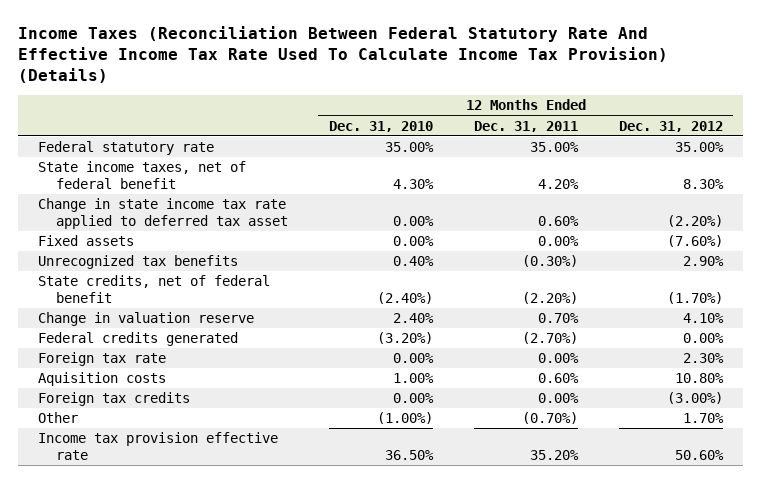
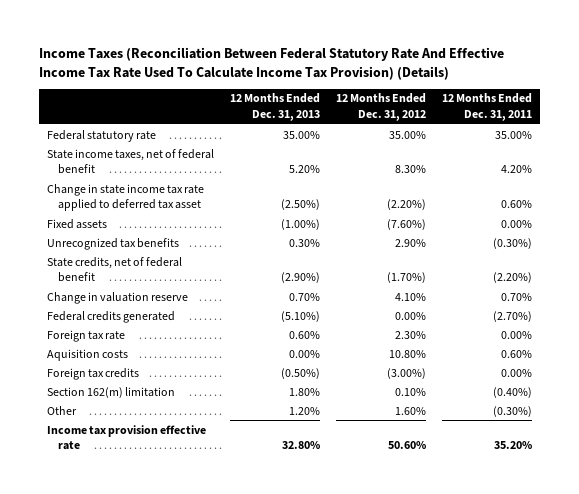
[328,120,433,132] Dec. 31, 2010 -> none
none -> [229,93,320,122] 12 Months Ended Dec. 31, 2013
none -> [46,386,175,398] Section 162(m) limitation
[521,412,578,425] (0.70%) -> [492,405,532,417] (0.30%)
[682,413,724,424] 1.70% -> [394,406,426,415] 1.60%

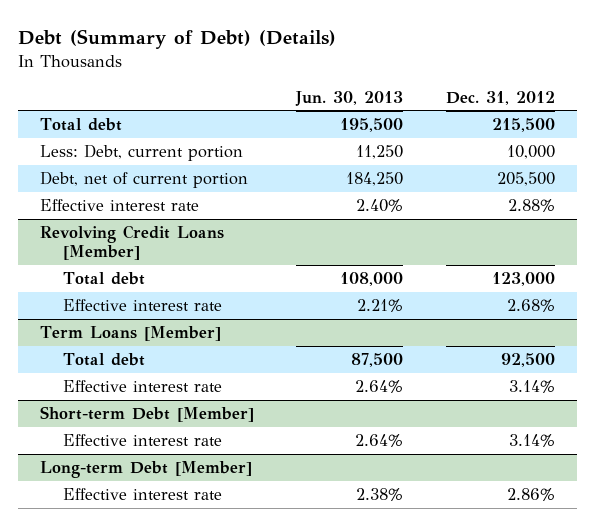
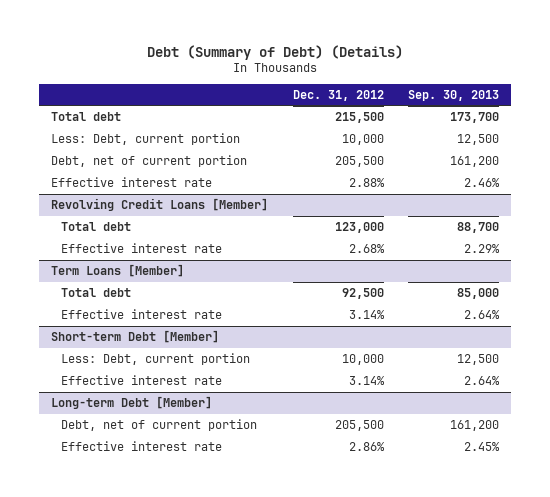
[295,90,404,106] Jun. 30, 2013 -> none
none -> [408,89,500,101] Sep. 30, 2013
none -> [60,353,250,366] Less: Debt, current portion
none -> [60,419,257,432] Debt, net of current portion

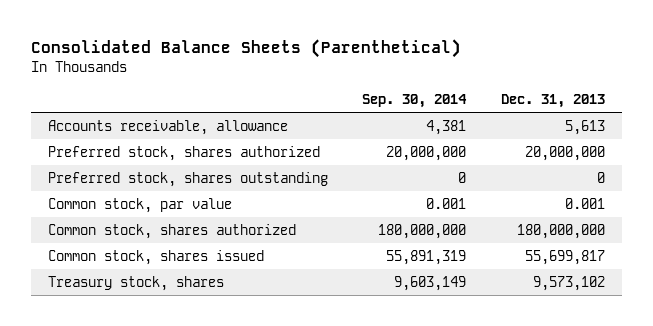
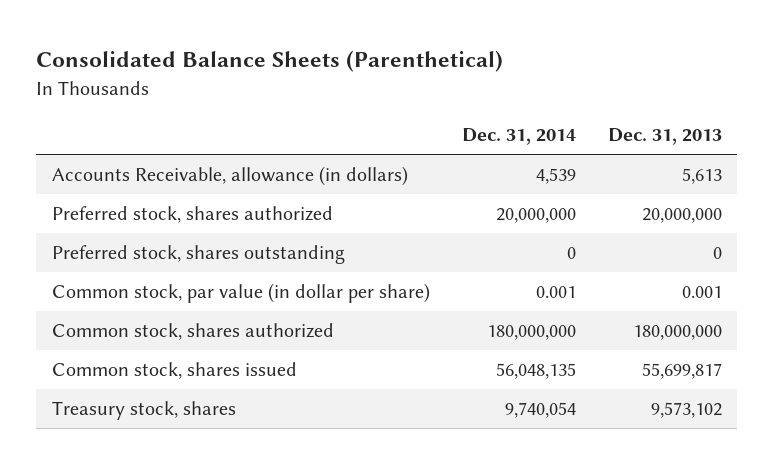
[362,93,468,108] Sep. 30, 2014 -> none
none -> [461,127,576,145] Dec. 31, 2014
[47,120,288,136] Accounts receivable, allowance -> [52,166,409,187] Accounts Receivable, allowance (in dollars)
[47,198,232,214] Common stock, par value -> [52,283,431,304] Common stock, par value (in dollar per share)

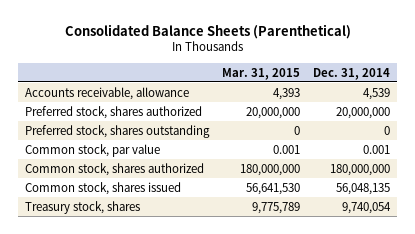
[607,127,722,145] Dec. 31, 2013 -> none
none -> [222,67,301,80] Mar. 31, 2015
[52,166,409,187] Accounts Receivable, allowance (in dollars) -> [24,86,189,100] Accounts receivable, allowance
[52,283,431,304] Common stock, par value (in dollar per share) -> [24,143,160,157] Common stock, par value

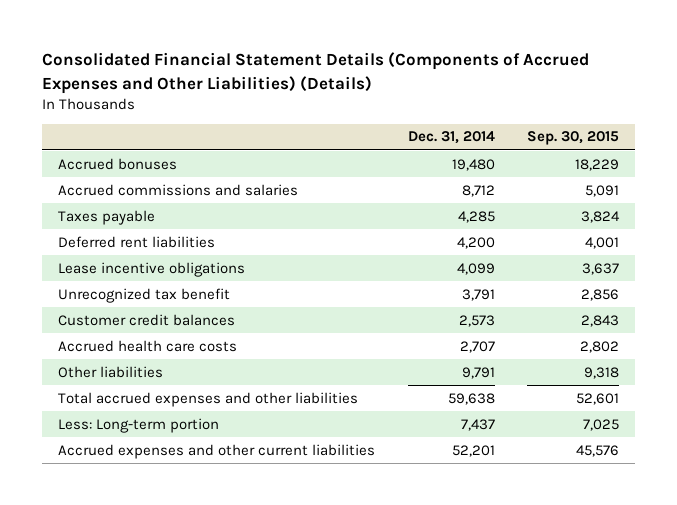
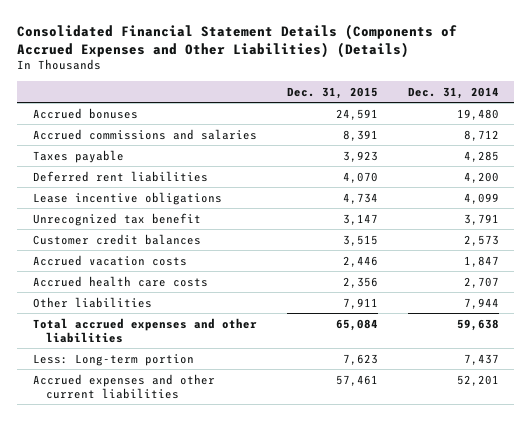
[526,131,619,146] Sep. 30, 2015 -> none
none -> [286,86,378,99] Dec. 31, 2015
none -> [32,254,187,266] Accrued vacation costs
[461,366,495,379] 9,791 -> [464,297,500,309] 7,944

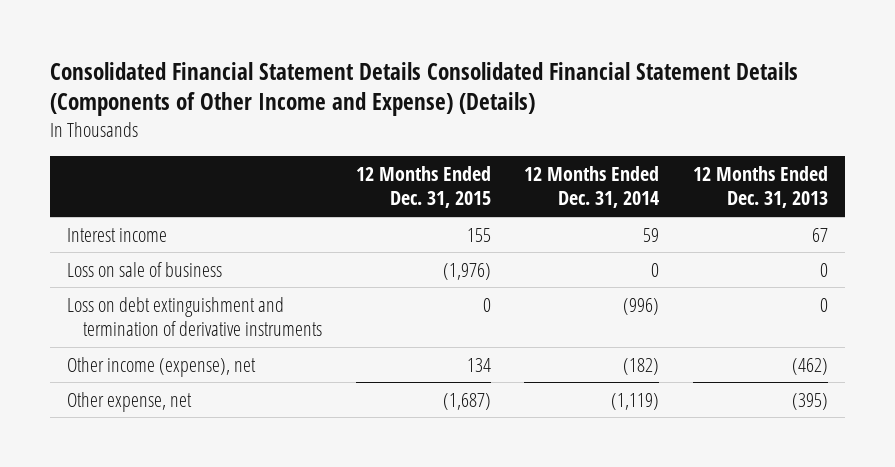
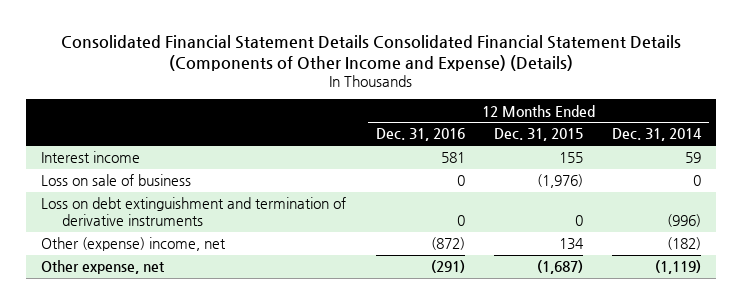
[693,165,829,209] 12 Months Ended Dec. 31, 2013 -> none
none -> [375,128,465,142] Dec. 31, 2016
[66,356,256,377] Other income (expense), net -> [41,237,227,252] Other (expense) income, net

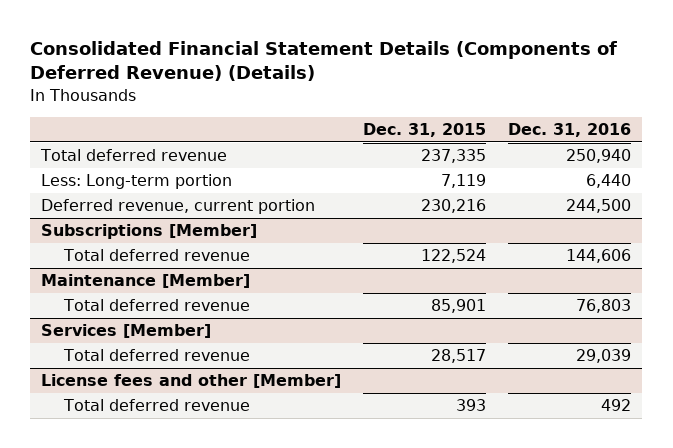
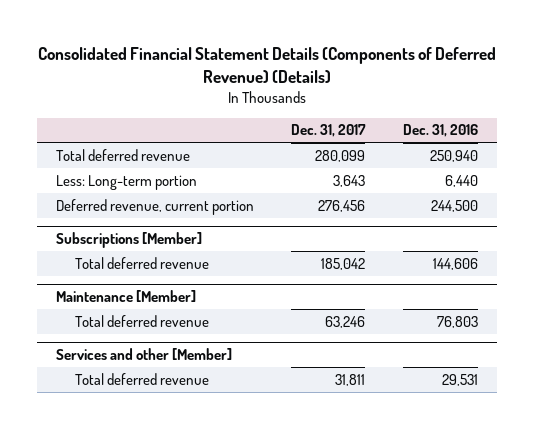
[363,122,487,137] Dec. 31, 2015 -> none
none -> [291,124,367,138] Dec. 31, 2017
[41,374,342,389] License fees and other [Member] -> none
[63,399,251,412] Total deferred revenue -> none
[41,324,212,339] Services [Member] -> [55,348,232,361] Services and other [Member]
[576,349,632,364] 29,039 -> [442,373,479,386] 29,531

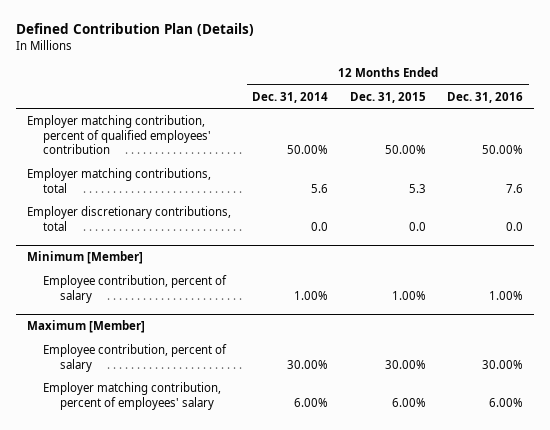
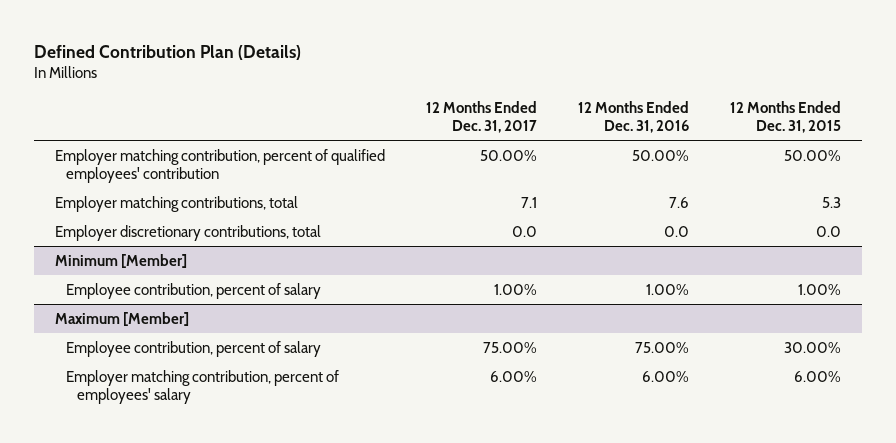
[252,91,329,103] Dec. 31, 2014 -> none
none -> [425,101,537,133] 12 Months Ended Dec. 31, 2017
[482,359,524,369] 30.00% -> [634,341,689,353] 75.00%

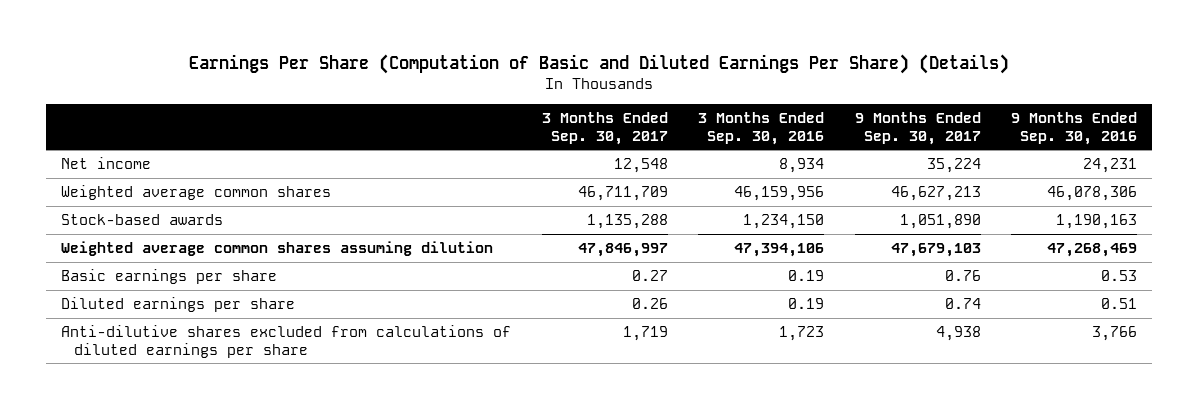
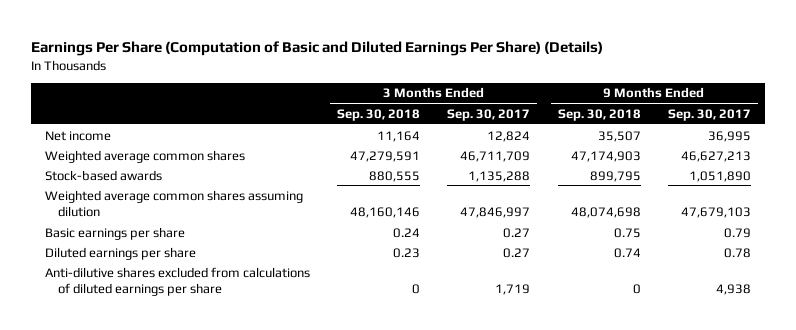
[698,112,825,145] 3 Months Ended Sep. 30, 2016 -> none
[1011,112,1138,145] 9 Months Ended Sep. 30, 2016 -> none
none -> [337,108,421,121] Sep. 30, 2018
none -> [557,108,641,121] Sep. 30, 2018
[613,158,668,174] 12,548 -> [487,130,531,142] 12,824
[926,158,981,174] 35,224 -> [707,130,751,142] 36,995
[944,270,981,282] 0.76 -> [723,227,751,238] 0.79
[631,298,668,310] 0.26 -> [503,247,531,258] 0.27
[944,298,981,310] 0.74 -> [723,247,751,258] 0.78

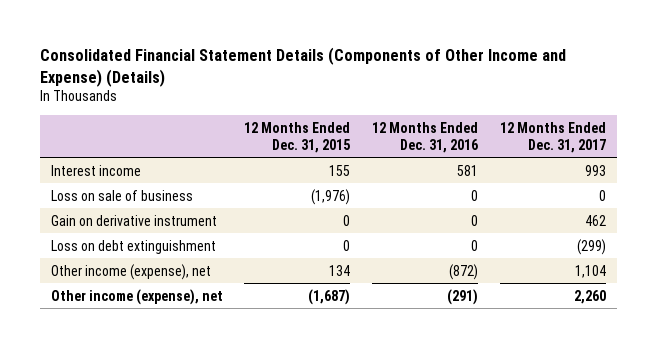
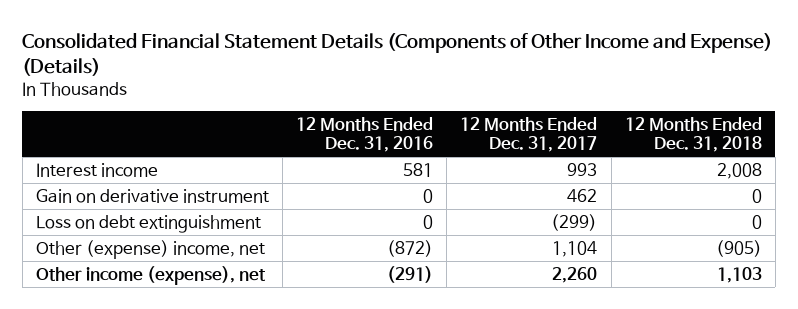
[244,121,351,153] 12 Months Ended Dec. 31, 2015 -> none
none -> [624,117,762,153] 12 Months Ended Dec. 31, 2018
[50,189,193,201] Loss on sale of business -> none
[50,263,211,280] Other income (expense), net -> [35,239,265,259] Other (expense) income, net

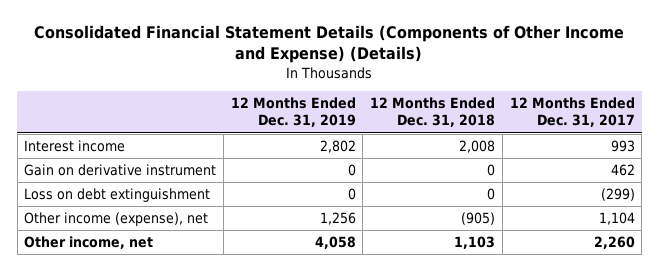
[296,117,434,153] 12 Months Ended Dec. 31, 2016 -> none
none -> [230,97,356,128] 12 Months Ended Dec. 31, 2019
[35,239,265,259] Other (expense) income, net -> [24,212,209,227] Other income (expense), net
[35,265,266,285] Other income (expense), net -> [24,236,154,250] Other income, net

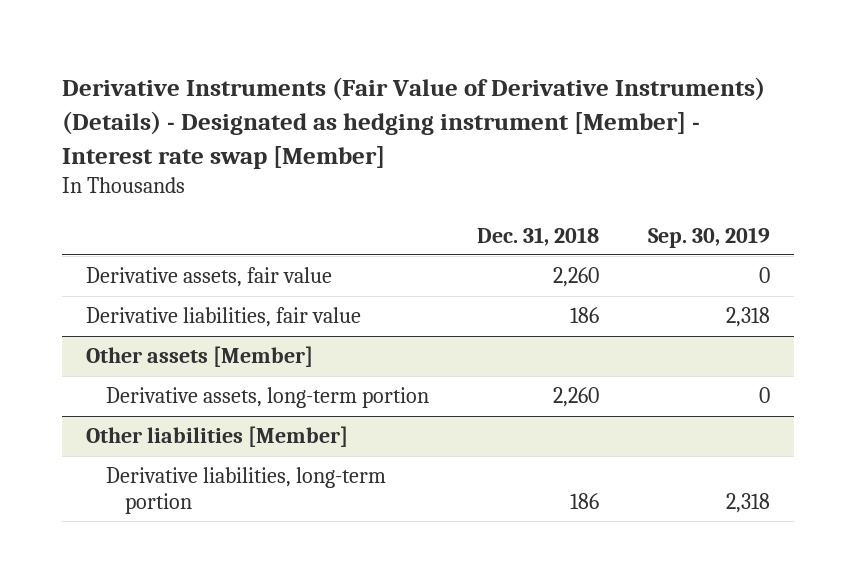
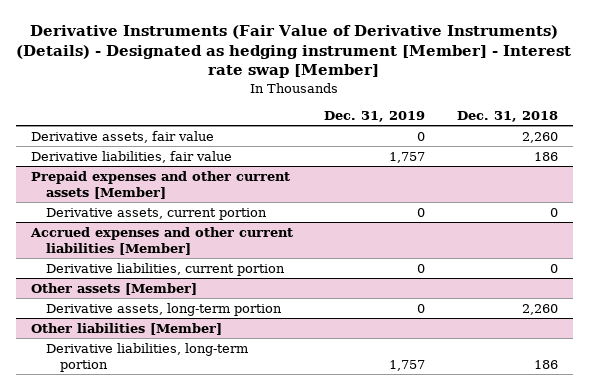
[648,226,771,248] Sep. 30, 2019 -> none
none -> [324,111,426,123] Dec. 31, 2019
none -> [31,170,291,200] Prepaid expenses and other current assets [Member]
none -> [45,207,267,220] Derivative assets, current portion
none -> [30,226,294,256] Accrued expenses and other current liabilities [Member]
none -> [45,262,285,276] Derivative liabilities, current portion

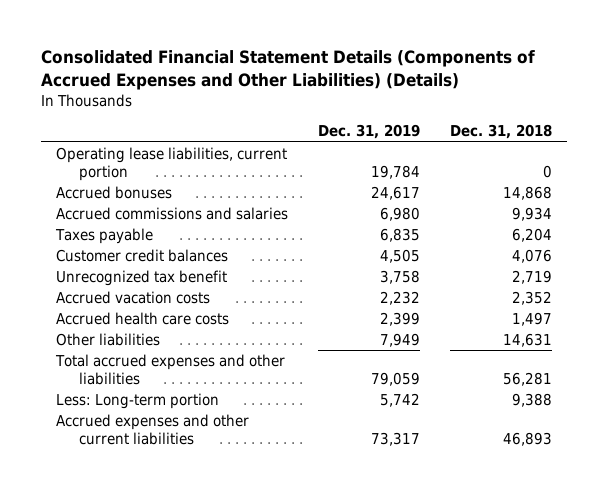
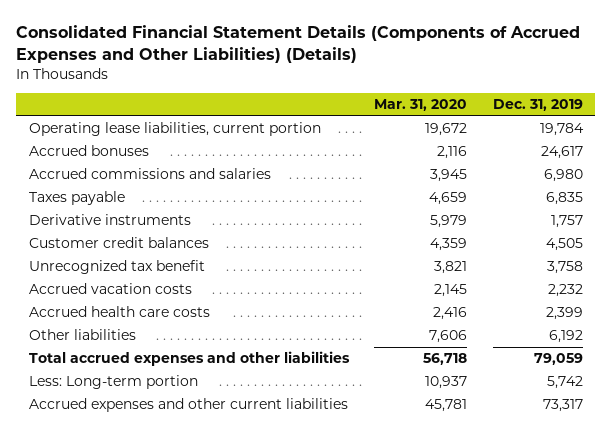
[449,124,552,140] Dec. 31, 2018 -> none
none -> [374,99,468,112] Mar. 31, 2020
none -> [28,214,191,226] Derivative instruments
[379,333,420,348] 7,949 -> [548,330,583,344] 6,192

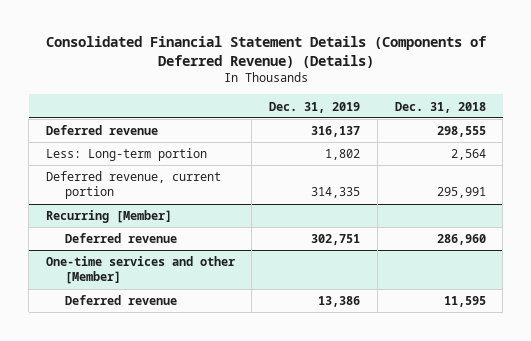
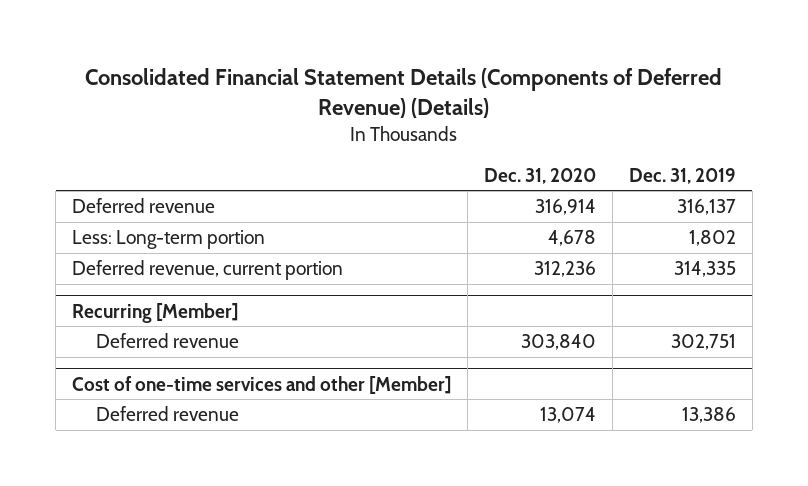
[394,101,486,113] Dec. 31, 2018 -> none
none -> [484,167,597,184] Dec. 31, 2020
[45,256,235,285] One-time services and other [Member] -> [72,375,452,394] Cost of one-time services and other [Member]

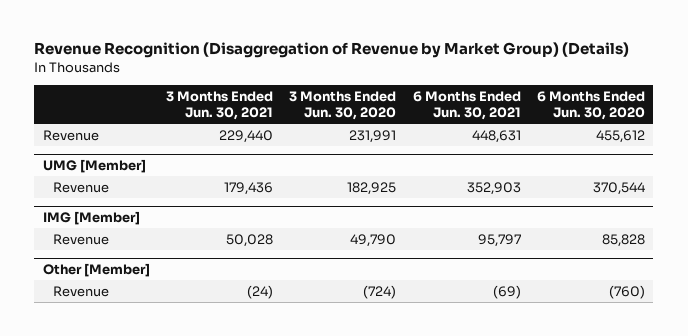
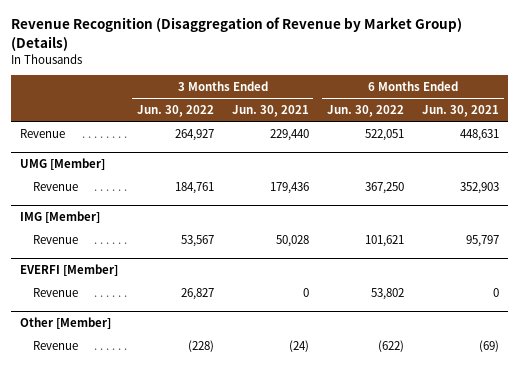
[289,90,397,120] 3 Months Ended Jun. 30, 2020 -> none
[537,90,646,120] 6 Months Ended Jun. 30, 2020 -> none
none -> [136,104,214,117] Jun. 30, 2022
none -> [326,104,404,117] Jun. 30, 2022
none -> [20,264,119,277] EVERFI [Member]
none -> [33,287,79,297] Revenue

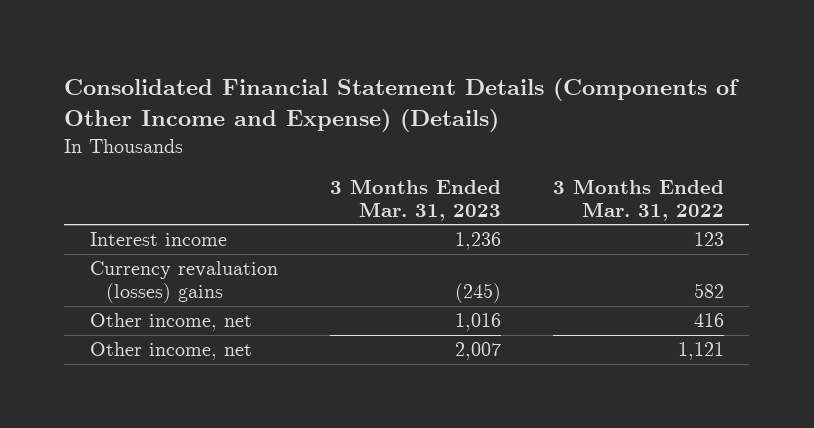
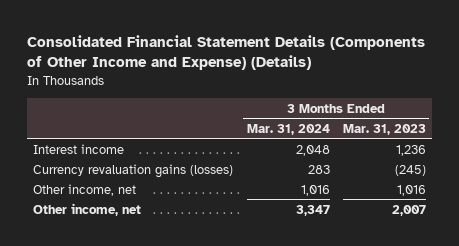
[552,178,724,221] 3 Months Ended Mar. 31, 2022 -> none
none -> [246,123,330,135] Mar. 31, 2024
[90,261,279,304] Currency revaluation (losses) gains -> [33,163,234,178] Currency revaluation gains (losses)

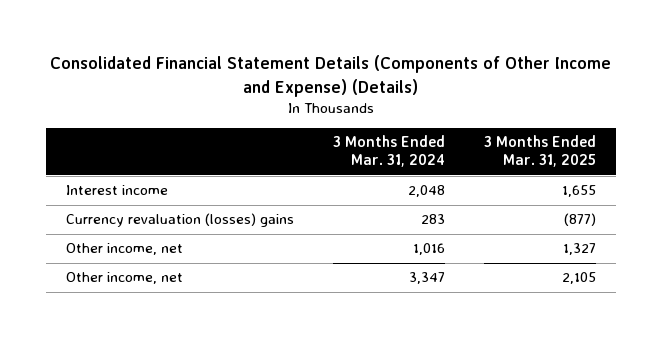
[342,123,426,135] Mar. 31, 2023 -> none
none -> [484,135,597,168] 3 Months Ended Mar. 31, 2025
[33,163,234,178] Currency revaluation gains (losses) -> [65,213,294,228] Currency revaluation (losses) gains

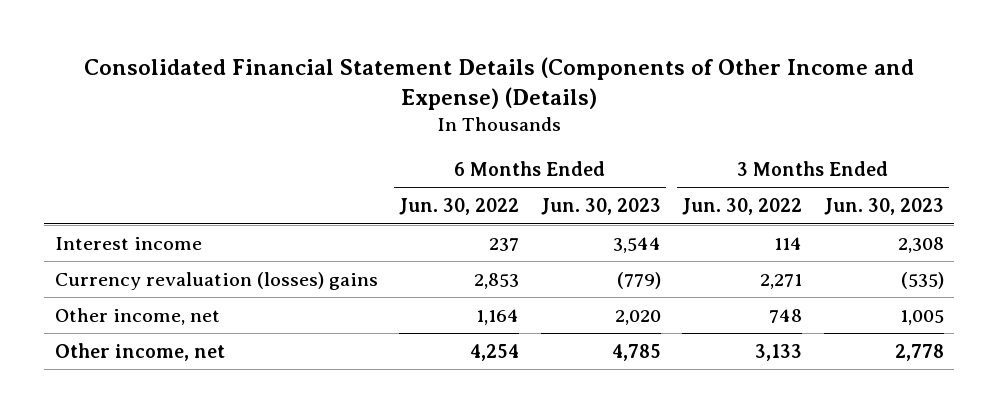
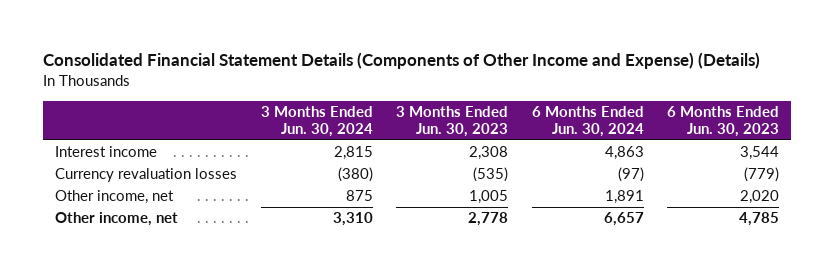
[399,198,520,216] Jun. 30, 2022 -> none
[682,198,803,216] Jun. 30, 2022 -> none
none -> [260,105,373,138] 3 Months Ended Jun. 30, 2024
none -> [531,105,644,138] 6 Months Ended Jun. 30, 2024
[55,271,379,290] Currency revaluation (losses) gains -> [55,168,238,183] Currency revaluation losses

